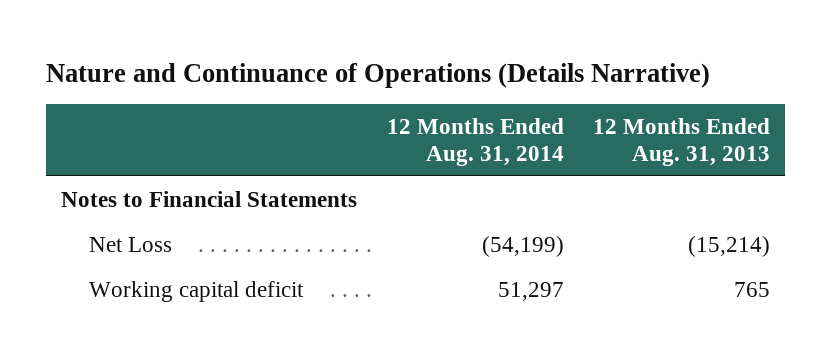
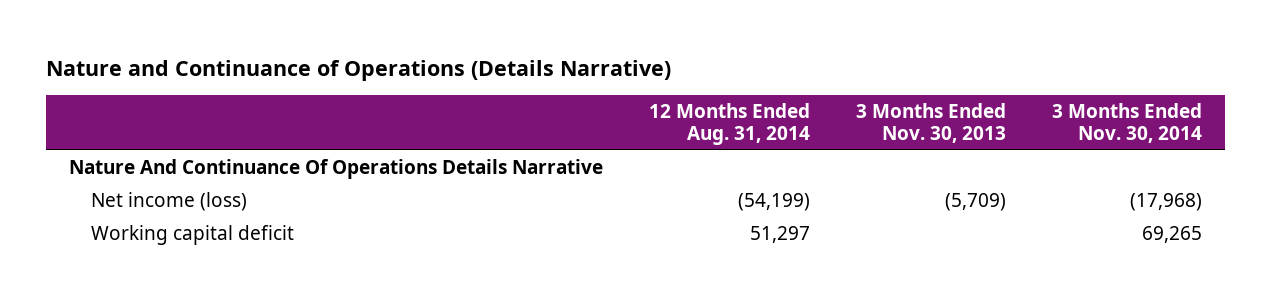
[593,118,771,166] 12 Months Ended Aug. 31, 2013 -> none
none -> [856,102,1007,143] 3 Months Ended Nov. 30, 2013
none -> [1052,102,1203,143] 3 Months Ended Nov. 30, 2014
[60,190,357,207] Notes to Financial Statements -> none
none -> [69,159,604,180] Nature And Continuance Of Operations Details Narrative
[88,236,172,252] Net Loss -> [90,192,247,212] Net income (loss)

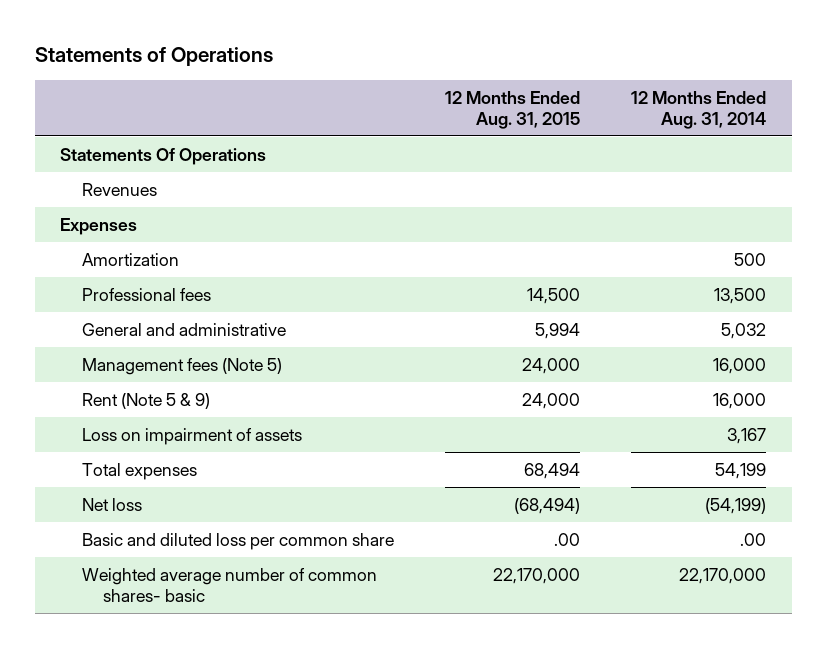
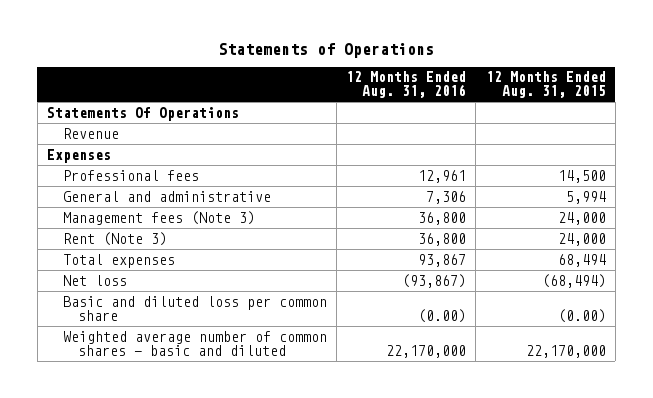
[631,90,767,129] 12 Months Ended Aug. 31, 2014 -> none
none -> [346,71,467,99] 12 Months Ended Aug. 31, 2016
[81,182,157,196] Revenues -> [62,127,119,139] Revenue
[81,252,179,266] Amortization -> none
[81,427,302,445] Loss on impairment of assets -> none
[81,357,282,375] Management fees (Note 5) -> [62,210,255,225] Management fees (Note 3)
[81,392,210,409] Rent (Note 5 & 9) -> [62,231,167,246] Rent (Note 3)
[553,532,580,546] .00 -> [557,308,606,323] (0.00)
[81,567,377,602] Weighted average number of common shares- basic -> [62,330,327,356] Weighted average number of common shares - basic and diluted

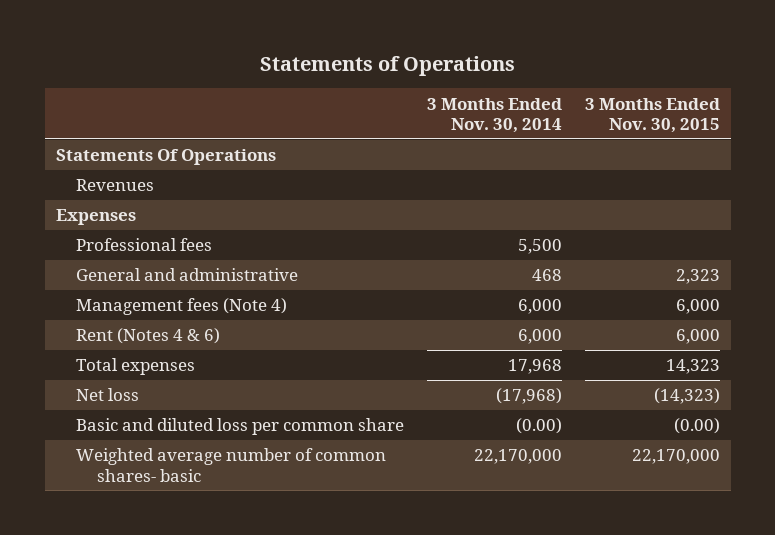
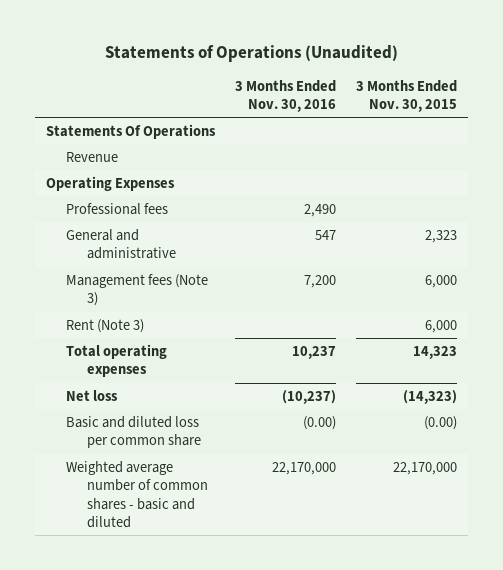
[259,56,515,77] Statements of Operations -> [104,45,398,63] Statements of Operations (Unaudited)
[426,97,562,134] 3 Months Ended Nov. 30, 2014 -> none
none -> [235,79,337,113] 3 Months Ended Nov. 30, 2016
[76,179,155,192] Revenues -> [66,151,119,162] Revenue
[55,209,136,226] Expenses -> [45,175,175,191] Operating Expenses
[76,298,288,316] Management fees (Note 4) -> [66,273,209,307] Management fees (Note 3)
[76,328,221,345] Rent (Notes 4 & 6) -> [66,318,145,333] Rent (Note 3)
[76,358,196,376] Total expenses -> [66,343,168,378] Total operating expenses
[76,448,387,482] Weighted average number of common shares- basic -> [66,460,208,528] Weighted average number of common shares - basic and diluted

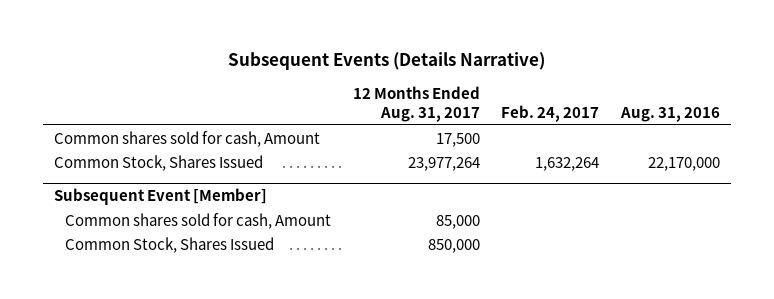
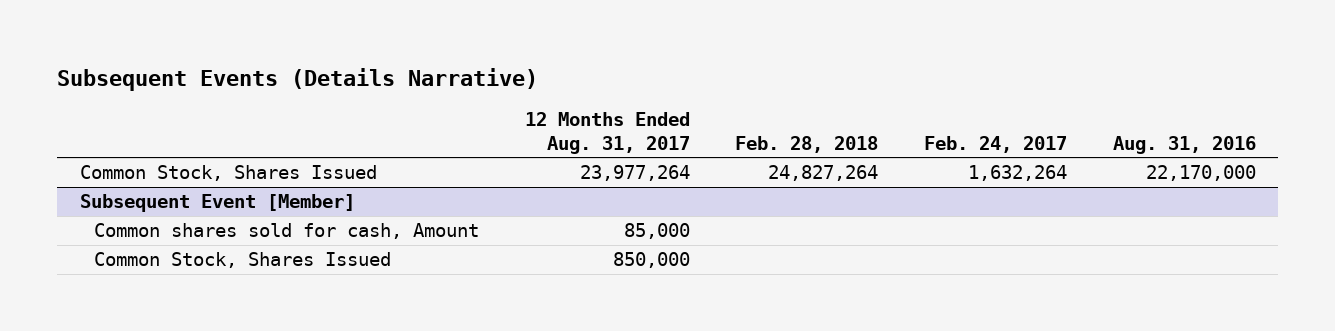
none -> [735,135,879,153] Feb. 28, 2018
[54,130,321,147] Common shares sold for cash, Amount -> none

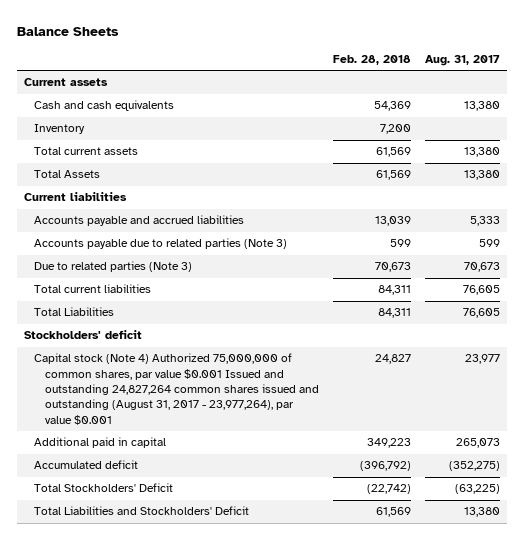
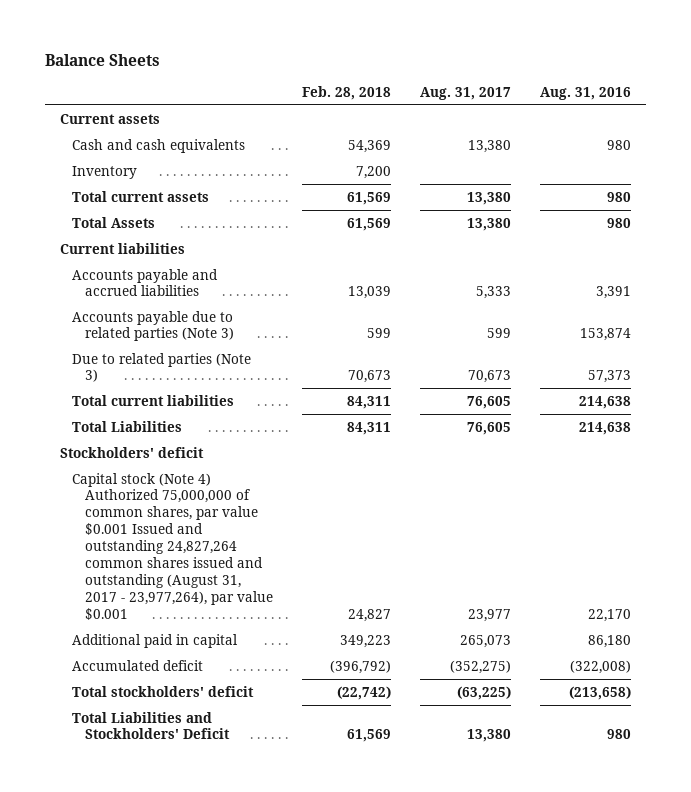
none -> [540,86,632,100] Aug. 31, 2016
[34,483,174,493] Total Stockholders' Deficit -> [72,685,255,697] Total stockholders' deficit

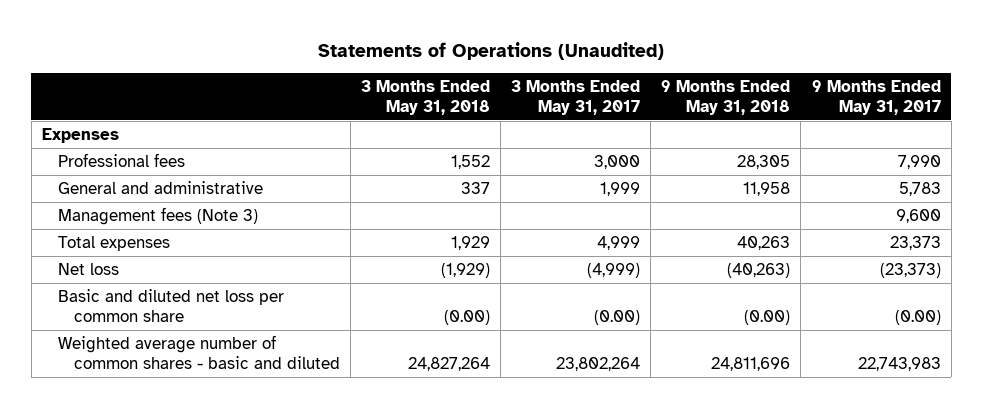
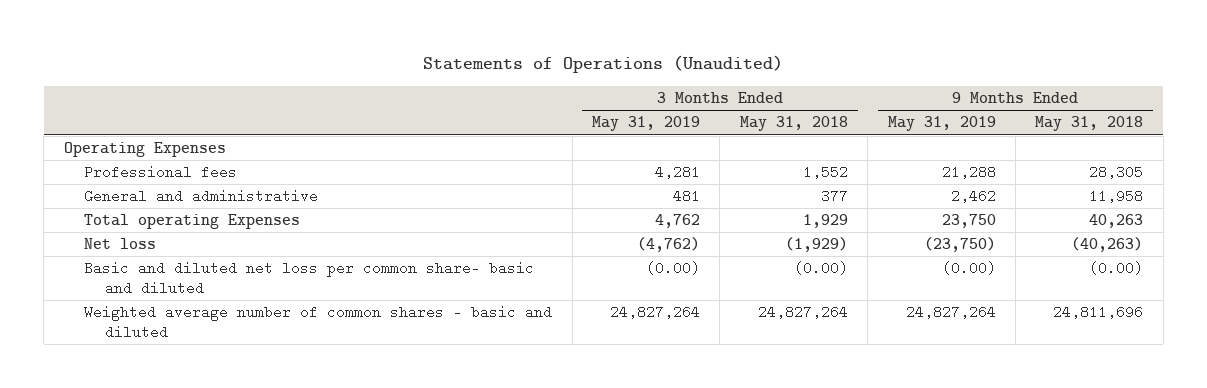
[511,80,641,116] 3 Months Ended May 31, 2017 -> none
[811,80,941,116] 9 Months Ended May 31, 2017 -> none
none -> [592,116,701,132] May 31, 2019
none -> [887,116,996,132] May 31, 2019
[41,127,119,143] Expenses -> [63,142,226,158] Operating Expenses
[57,206,258,225] Management fees (Note 3) -> none
[460,181,490,194] 337 -> [820,189,848,204] 377
[57,235,170,251] Total expenses -> [84,214,301,230] Total operating Expenses
[57,288,284,323] Basic and diluted net loss per common share -> [84,261,535,295] Basic and diluted net loss per common share- basic and diluted

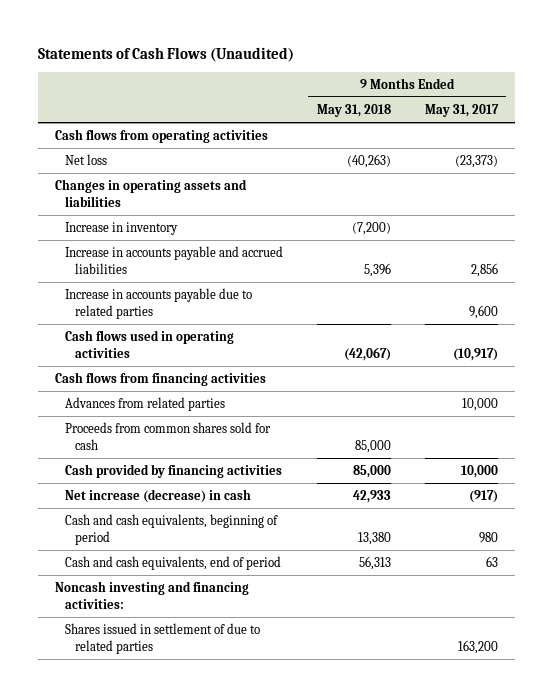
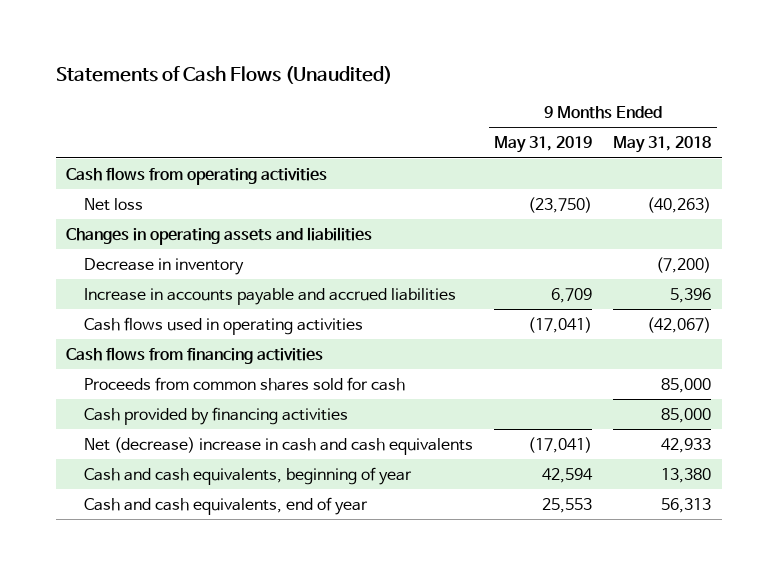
[424,104,499,118] May 31, 2017 -> none
none -> [494,136,593,154] May 31, 2019
[65,222,179,236] Increase in inventory -> [84,257,245,275] Decrease in inventory
[65,288,253,319] Increase in accounts payable due to related parties -> none
[65,397,226,412] Advances from related parties -> none
[55,581,250,609] Noncash investing and financing activities: -> none
[65,623,261,654] Shares issued in settlement of due to related parties -> none
[65,489,252,504] Net increase (decrease) in cash -> [84,436,474,455] Net (decrease) increase in cash and cash equivalents
[65,514,279,545] Cash and cash equivalents, beginning of period -> [84,466,413,485] Cash and cash equivalents, beginning of year
[65,556,282,571] Cash and cash equivalents, end of period -> [84,496,369,515] Cash and cash equivalents, end of year

